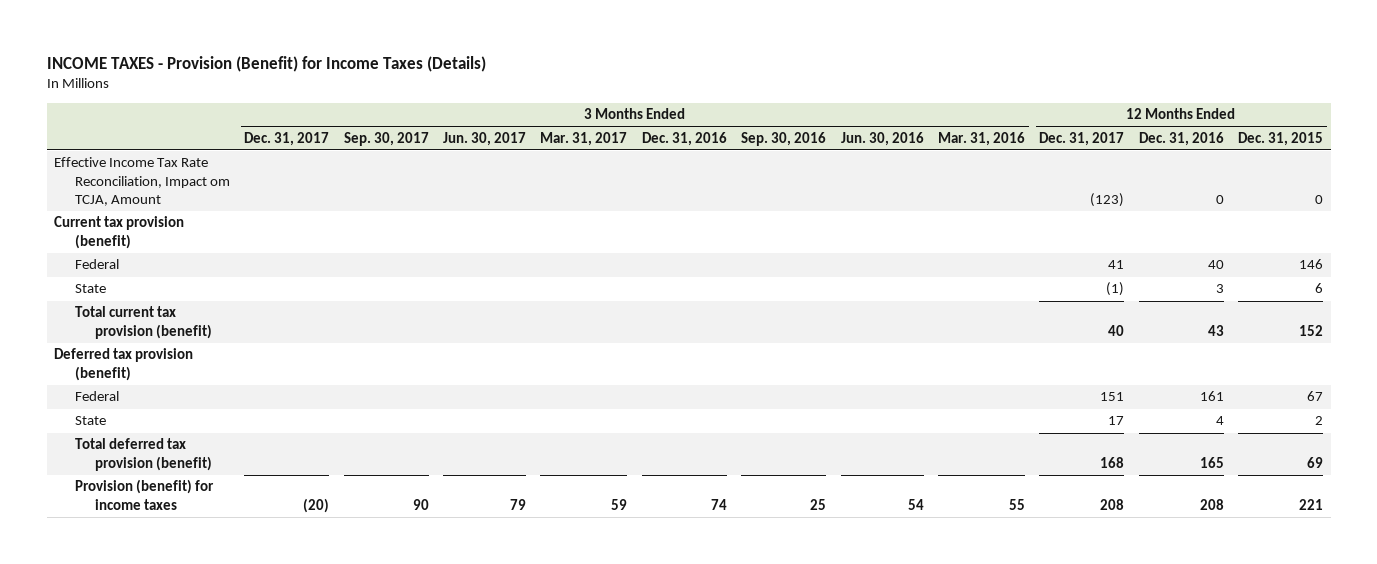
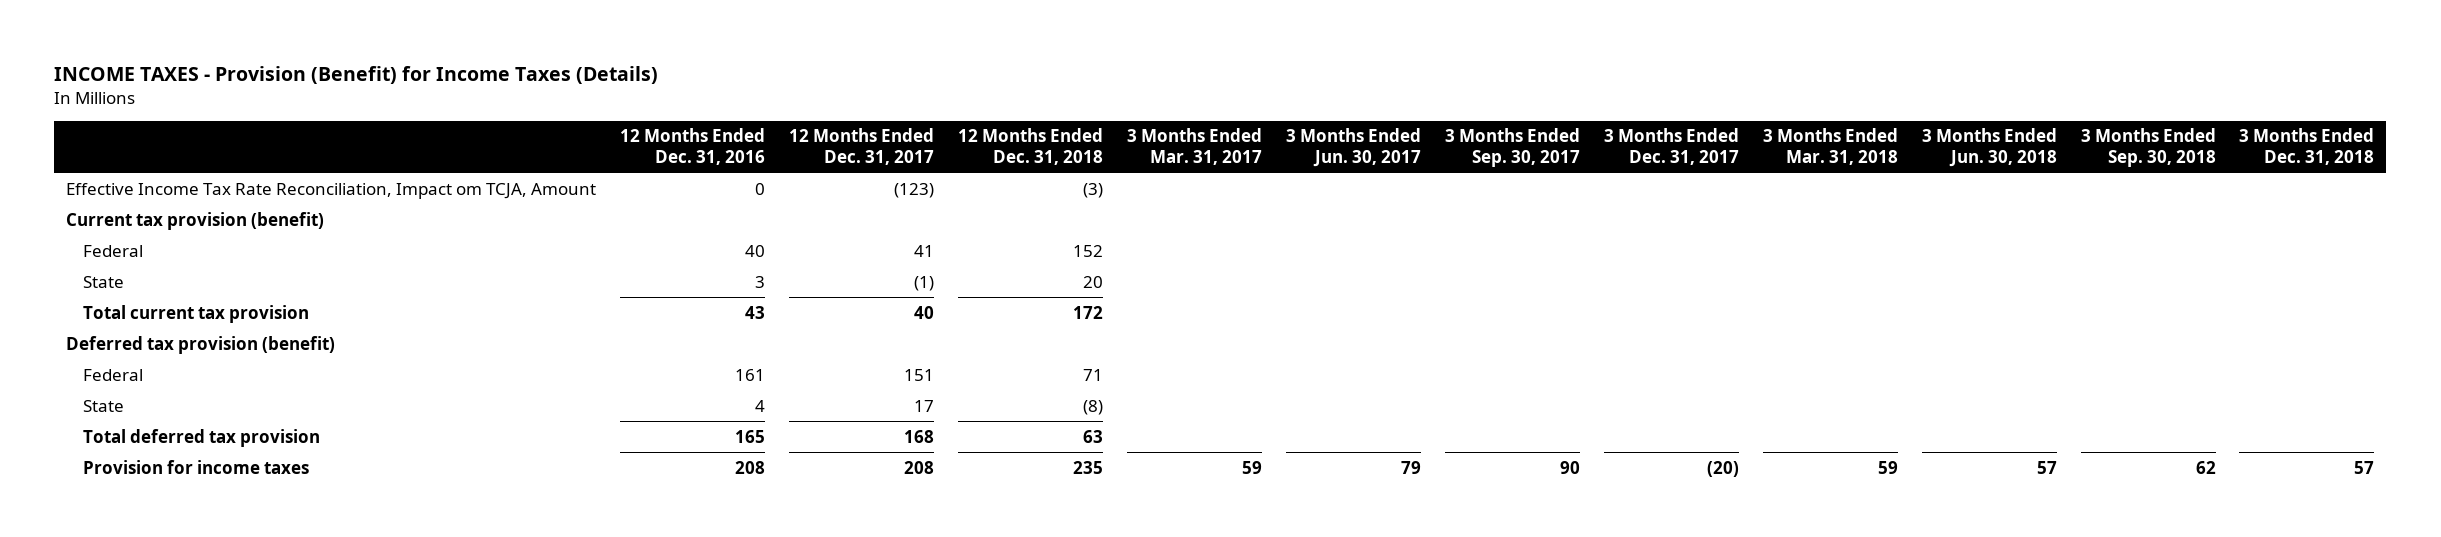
[641,131,727,146] Dec. 31, 2016 -> none
[741,131,827,146] Sep. 30, 2016 -> none
[840,131,924,146] Jun. 30, 2016 -> none
[938,131,1026,146] Mar. 31, 2016 -> none
[1238,131,1324,146] Dec. 31, 2015 -> none
none -> [957,128,1103,166] 12 Months Ended Dec. 31, 2018
none -> [1762,128,1898,166] 3 Months Ended Mar. 31, 2018
none -> [1921,128,2057,168] 3 Months Ended Jun. 30, 2018
none -> [2080,128,2216,168] 3 Months Ended Sep. 30, 2018
none -> [2239,128,2375,166] 3 Months Ended Dec. 31, 2018
[74,306,213,339] Total current tax provision (benefit) -> [83,304,310,323] Total current tax provision
[74,438,213,471] Total deferred tax provision (benefit) -> [83,428,321,447] Total deferred tax provision
[74,479,214,510] Provision (benefit) for income taxes -> [83,459,310,474] Provision for income taxes

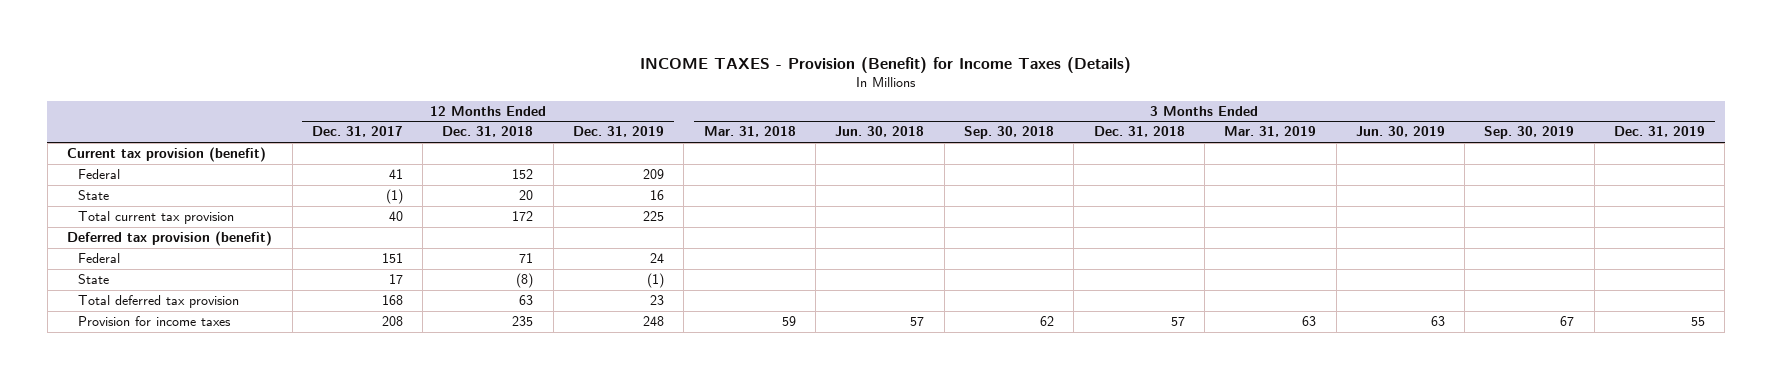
[619,128,765,166] 12 Months Ended Dec. 31, 2016 -> none
[1126,128,1262,166] 3 Months Ended Mar. 31, 2017 -> none
[1285,128,1421,168] 3 Months Ended Jun. 30, 2017 -> none
[1444,128,1580,168] 3 Months Ended Sep. 30, 2017 -> none
[1603,128,1739,166] 3 Months Ended Dec. 31, 2017 -> none
none -> [573,126,665,138] Dec. 31, 2019
none -> [1224,126,1317,138] Mar. 31, 2019
none -> [1355,126,1445,138] Jun. 30, 2019
none -> [1484,126,1575,140] Sep. 30, 2019
none -> [1614,126,1706,138] Dec. 31, 2019
[66,182,597,199] Effective Income Tax Rate Reconciliation, Impact om TCJA, Amount -> none

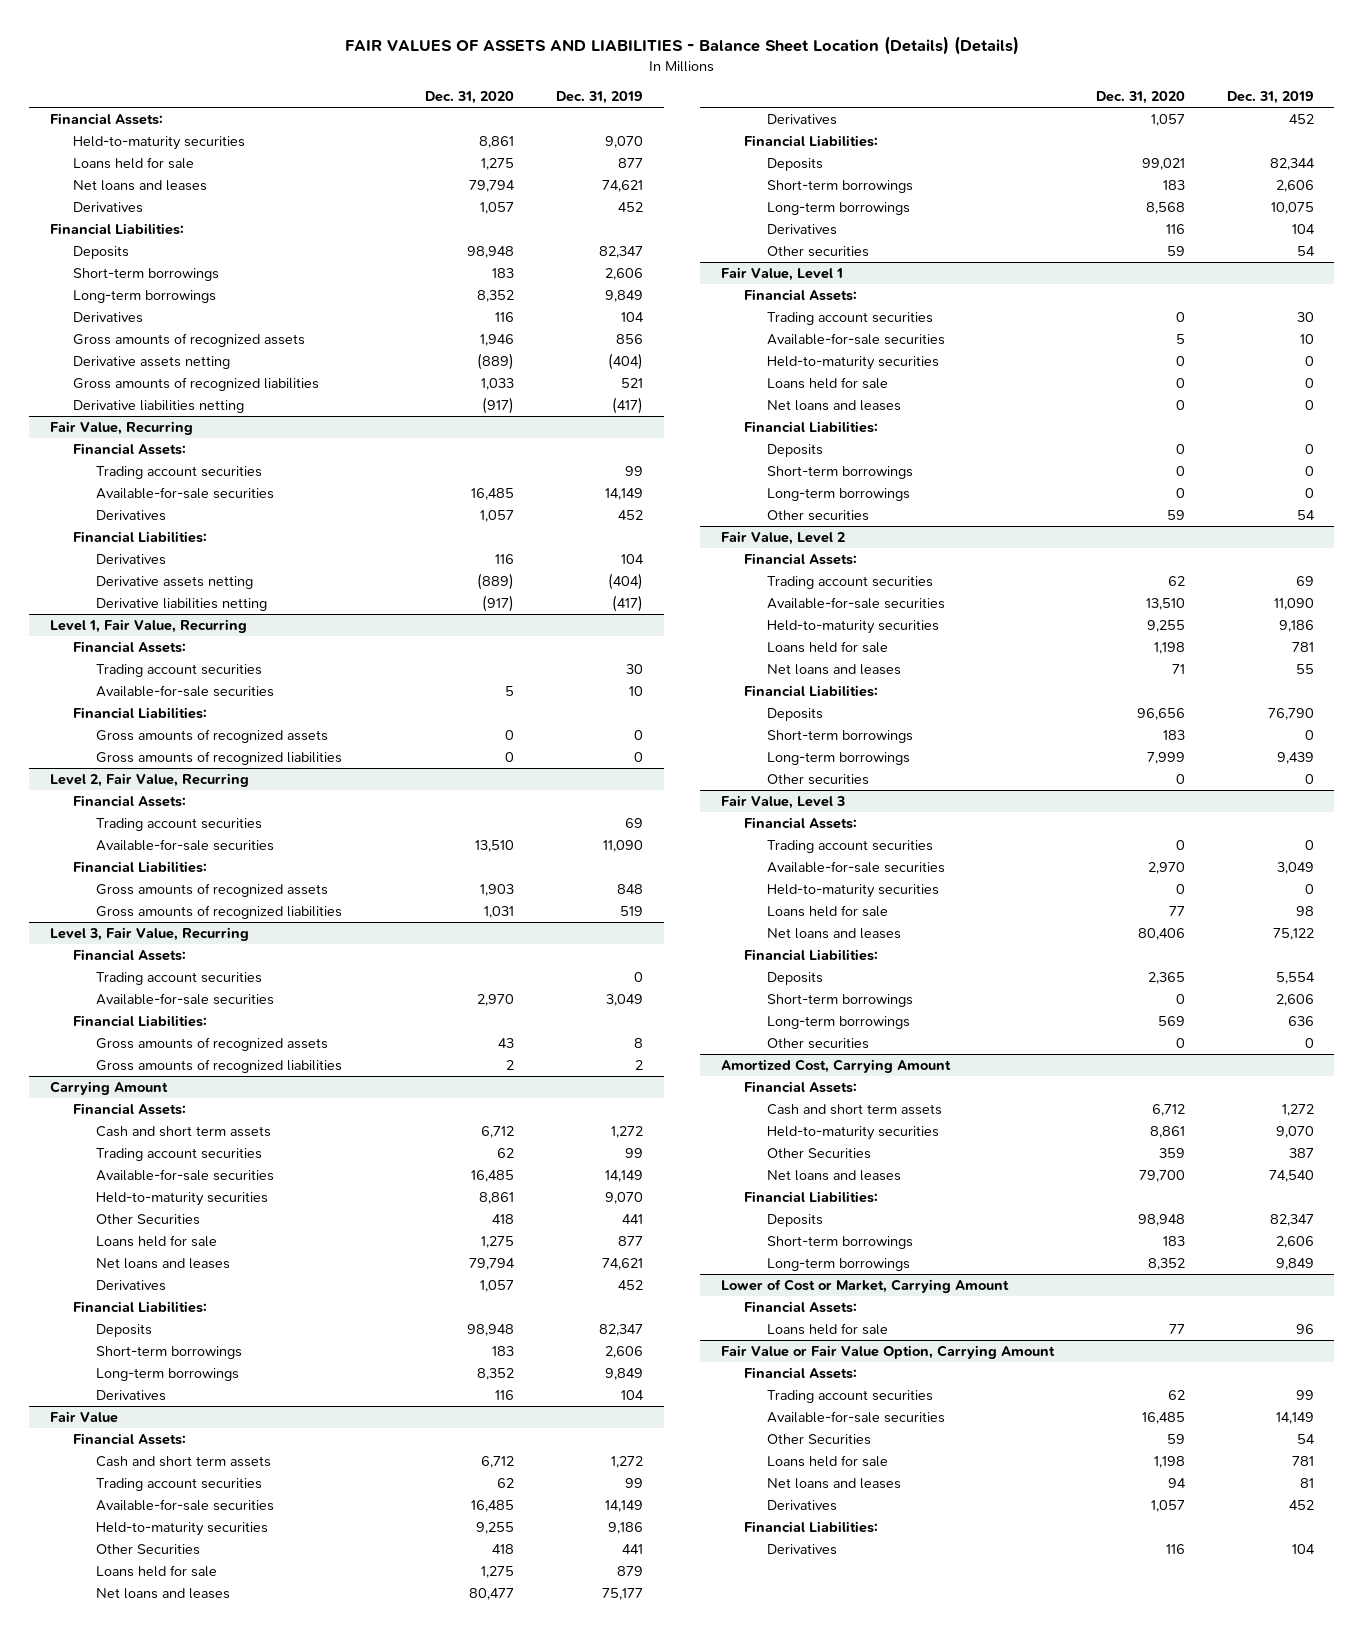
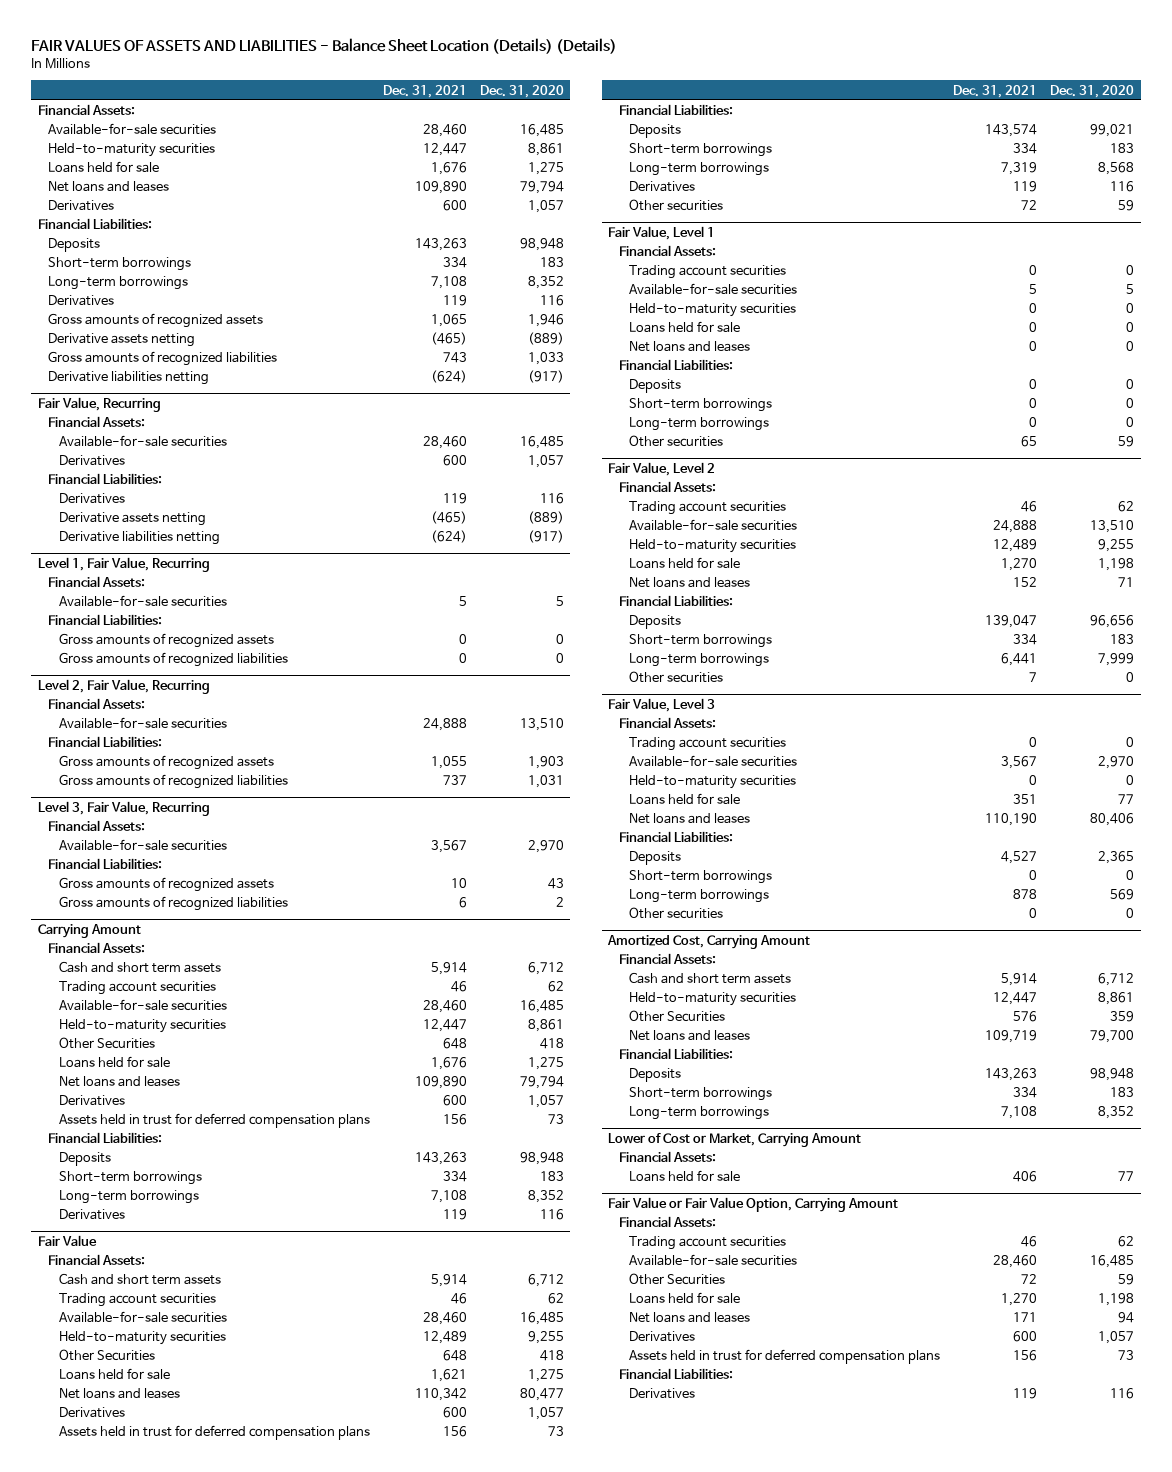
[555,91,643,105] Dec. 31, 2019 -> none
none -> [382,84,467,98] Dec. 31, 2021
none -> [48,123,217,136] Available-for-sale securities
[96,465,263,479] Trading account securities -> none
[96,663,263,677] Trading account securities -> none
[96,817,263,831] Trading account securities -> none
[96,971,263,985] Trading account securities -> none
none -> [58,1113,370,1129] Assets held in trust for deferred compensation plans
none -> [58,1425,370,1441] Assets held in trust for deferred compensation plans
none -> [629,1349,941,1365] Assets held in trust for deferred compensation plans

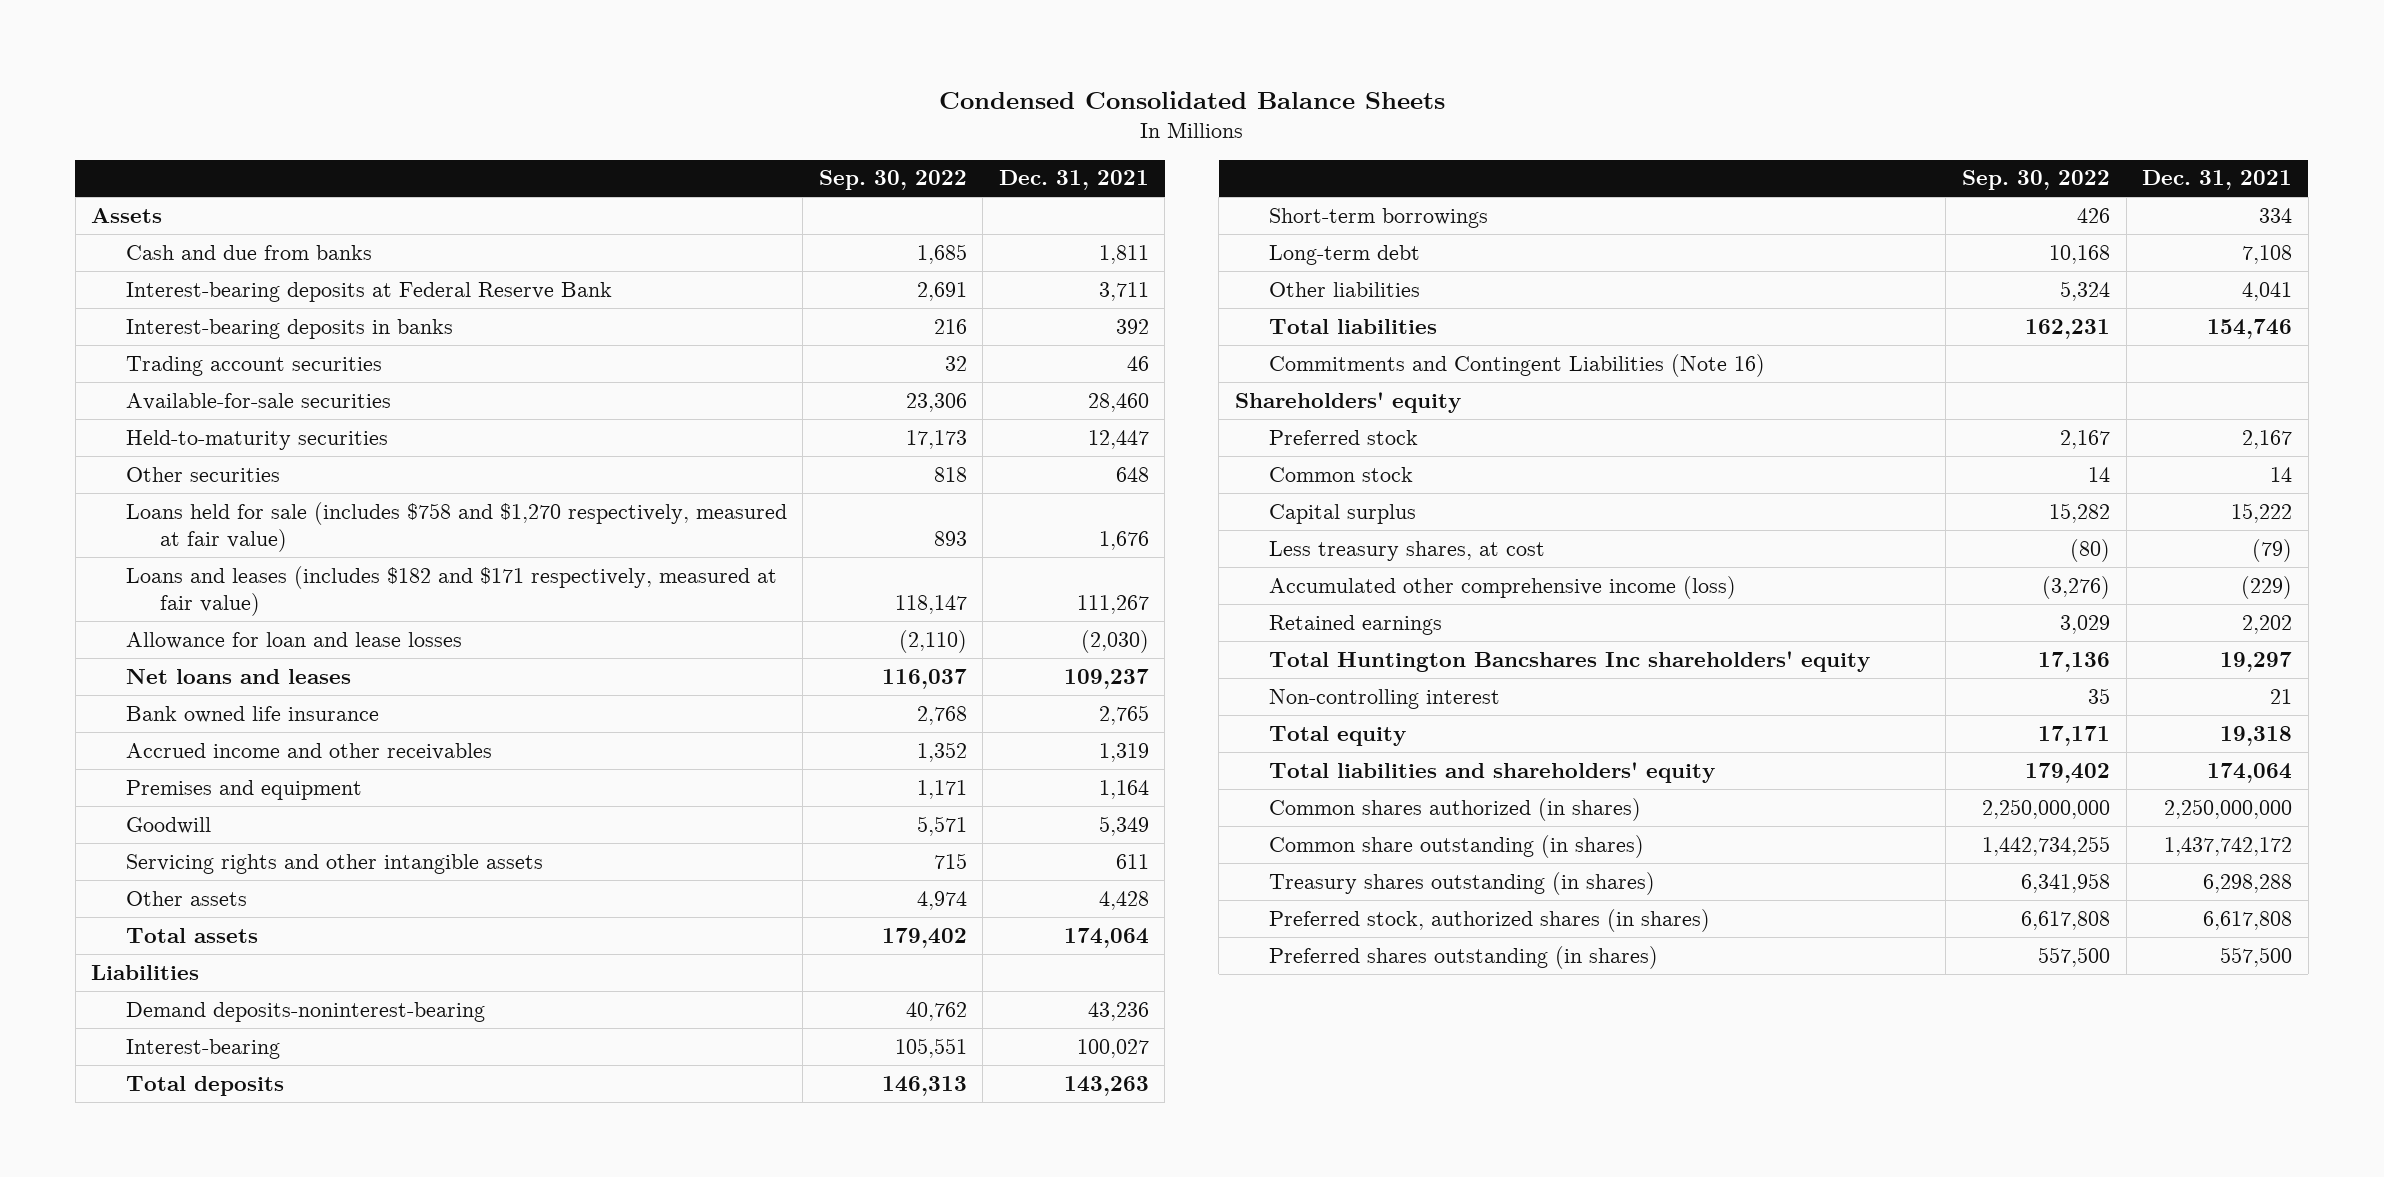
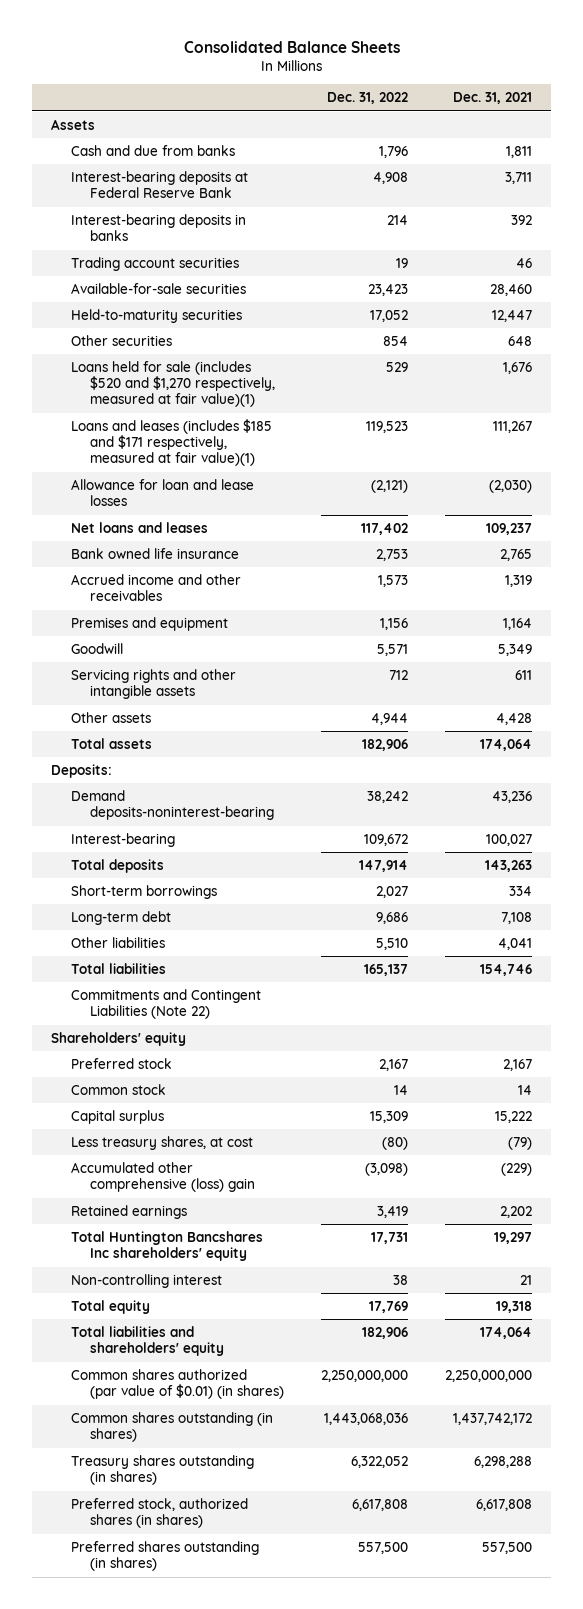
[938,90,1445,109] Condensed Consolidated Balance Sheets -> [183,41,400,54] Consolidated Balance Sheets
[818,170,967,191] Sep. 30, 2022 -> none
none -> [327,92,409,105] Dec. 31, 2022
[125,501,787,552] Loans held for sale (includes $758 and $1,270 respectively, measured at fair value) -> [70,360,276,408] Loans held for sale (includes $520 and $1,270 respectively, measured at fair value)(1)
[125,565,777,616] Loans and leases (includes $182 and $171 respectively, measured at fair value) -> [70,418,272,467] Loans and leases (includes $185 and $171 respectively, measured at fair value)(1)
[91,964,200,980] Liabilities -> none
none -> [50,763,112,778] Deposits:
[1268,353,1765,377] Commitments and Contingent Liabilities (Note 16) -> [70,988,261,1020] Commitments and Contingent Liabilities (Note 22)
[1268,575,1736,599] Accumulated other comprehensive income (loss) -> [70,1161,256,1193] Accumulated other comprehensive (loss) gain
[1268,797,1641,821] Common shares authorized (in shares) -> [70,1368,285,1400] Common shares authorized (par value of $0.01) (in shares)
[1268,834,1644,858] Common share outstanding (in shares) -> [70,1411,273,1443] Common shares outstanding (in shares)

